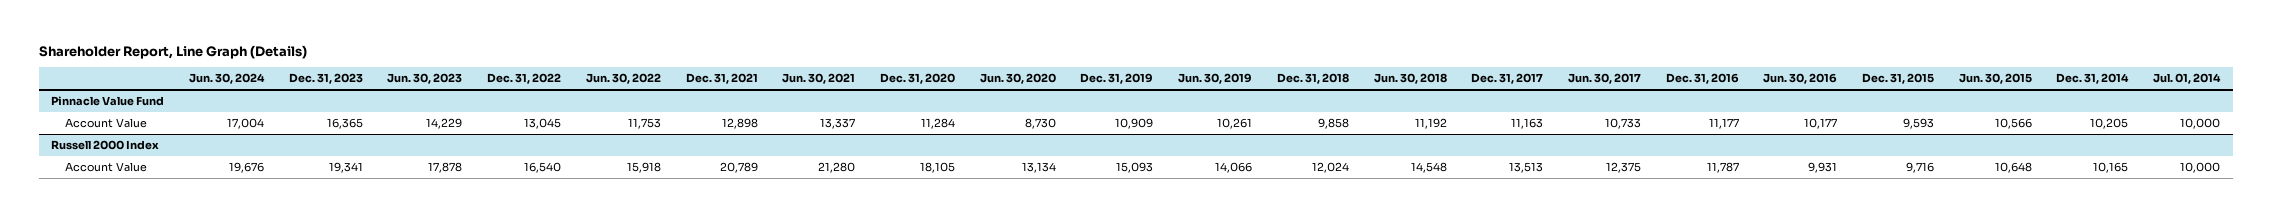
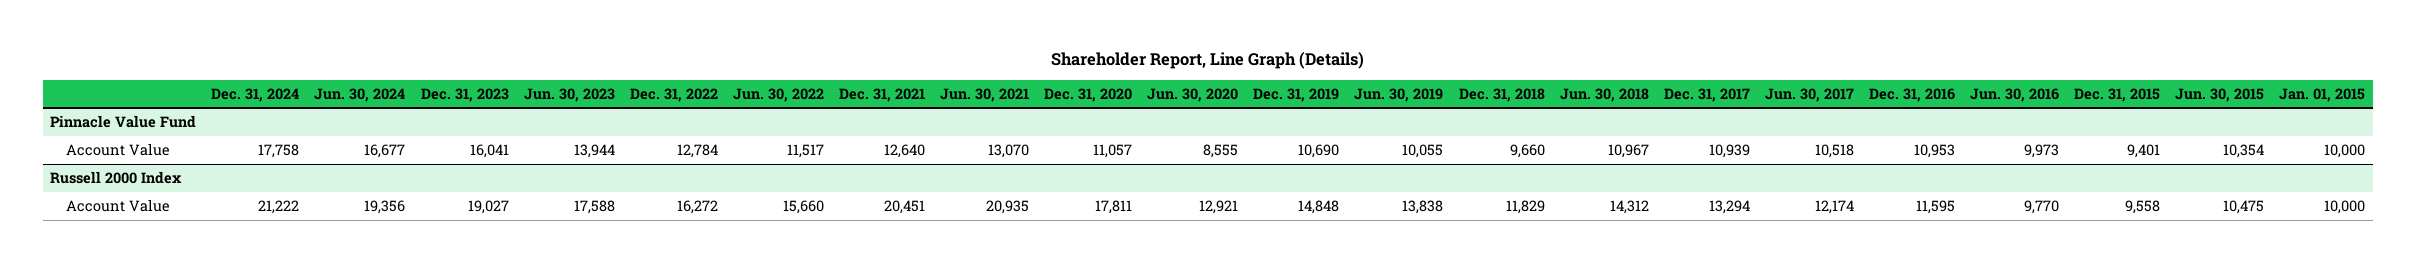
[2056,73,2130,85] Dec. 31, 2014 -> none
[2153,73,2222,85] Jul. 01, 2014 -> none
none -> [211,87,300,102] Dec. 31, 2024
none -> [2279,87,2366,102] Jan. 01, 2015
[227,118,265,130] 17,004 -> [364,144,406,159] 16,677
[326,118,363,130] 16,365 -> [469,144,509,159] 16,041
[426,118,463,130] 14,229 -> [573,144,615,159] 13,944
[524,118,562,130] 13,045 -> [676,144,718,159] 12,784
[627,118,661,130] 11,753 -> [786,144,824,159] 11,517
[721,118,758,130] 12,898 -> [883,144,925,159] 12,640
[820,118,856,130] 13,337 -> [988,144,1030,159] 13,070
[920,118,955,130] 11,284 -> [1093,144,1133,159] 11,057
[1024,118,1056,130] 8,730 -> [1203,144,1239,159] 8,555
[1115,118,1154,130] 10,909 -> [1298,144,1340,159] 10,690
[1217,118,1253,130] 10,261 -> [1402,144,1444,159] 10,055
[1317,118,1349,130] 9,858 -> [1509,144,1545,159] 9,660
[1414,118,1447,130] 11,192 -> [1607,144,1649,159] 10,967
[1511,118,1544,130] 11,163 -> [1708,144,1750,159] 10,939
[1604,118,1641,130] 10,733 -> [1814,144,1854,159] 10,518
[1708,118,1739,130] 11,177 -> [1913,144,1955,159] 10,953
[1804,118,1838,130] 10,177 -> [2024,144,2060,159] 9,973
[1903,118,1935,130] 9,593 -> [2127,144,2161,159] 9,401
[1994,118,2032,130] 10,566 -> [2223,144,2265,159] 10,354
[229,162,265,174] 19,676 -> [364,200,406,215] 19,356
[328,162,363,174] 19,341 -> [467,200,509,215] 19,027
[428,162,463,174] 17,878 -> [573,200,615,215] 17,588
[524,162,562,174] 16,540 -> [676,200,718,215] 16,272
[626,162,661,174] 15,918 -> [782,200,824,215] 15,660
[719,162,758,174] 20,789 -> [883,200,925,215] 20,451
[818,162,856,174] 21,280 -> [986,200,1030,215] 20,935
[919,162,955,174] 18,105 -> [1095,200,1133,215] 17,811
[1021,162,1056,174] 13,134 -> [1199,200,1239,215] 12,921
[1116,162,1154,174] 15,093 -> [1298,200,1340,215] 14,848
[1215,162,1253,174] 14,066 -> [1402,200,1444,215] 13,838
[1311,162,1349,174] 12,024 -> [1505,200,1545,215] 11,829
[1410,162,1447,174] 14,548 -> [1609,200,1649,215] 14,312
[1509,162,1544,174] 13,513 -> [1708,200,1750,215] 13,294
[1605,162,1641,174] 12,375 -> [1814,200,1854,215] 12,174
[1706,162,1739,174] 11,787 -> [1915,200,1955,215] 11,595
[1808,162,1838,174] 9,931 -> [2024,200,2060,215] 9,770
[1906,162,1935,174] 9,716 -> [2125,200,2161,215] 9,558
[1994,162,2032,174] 10,648 -> [2223,200,2265,215] 10,475

